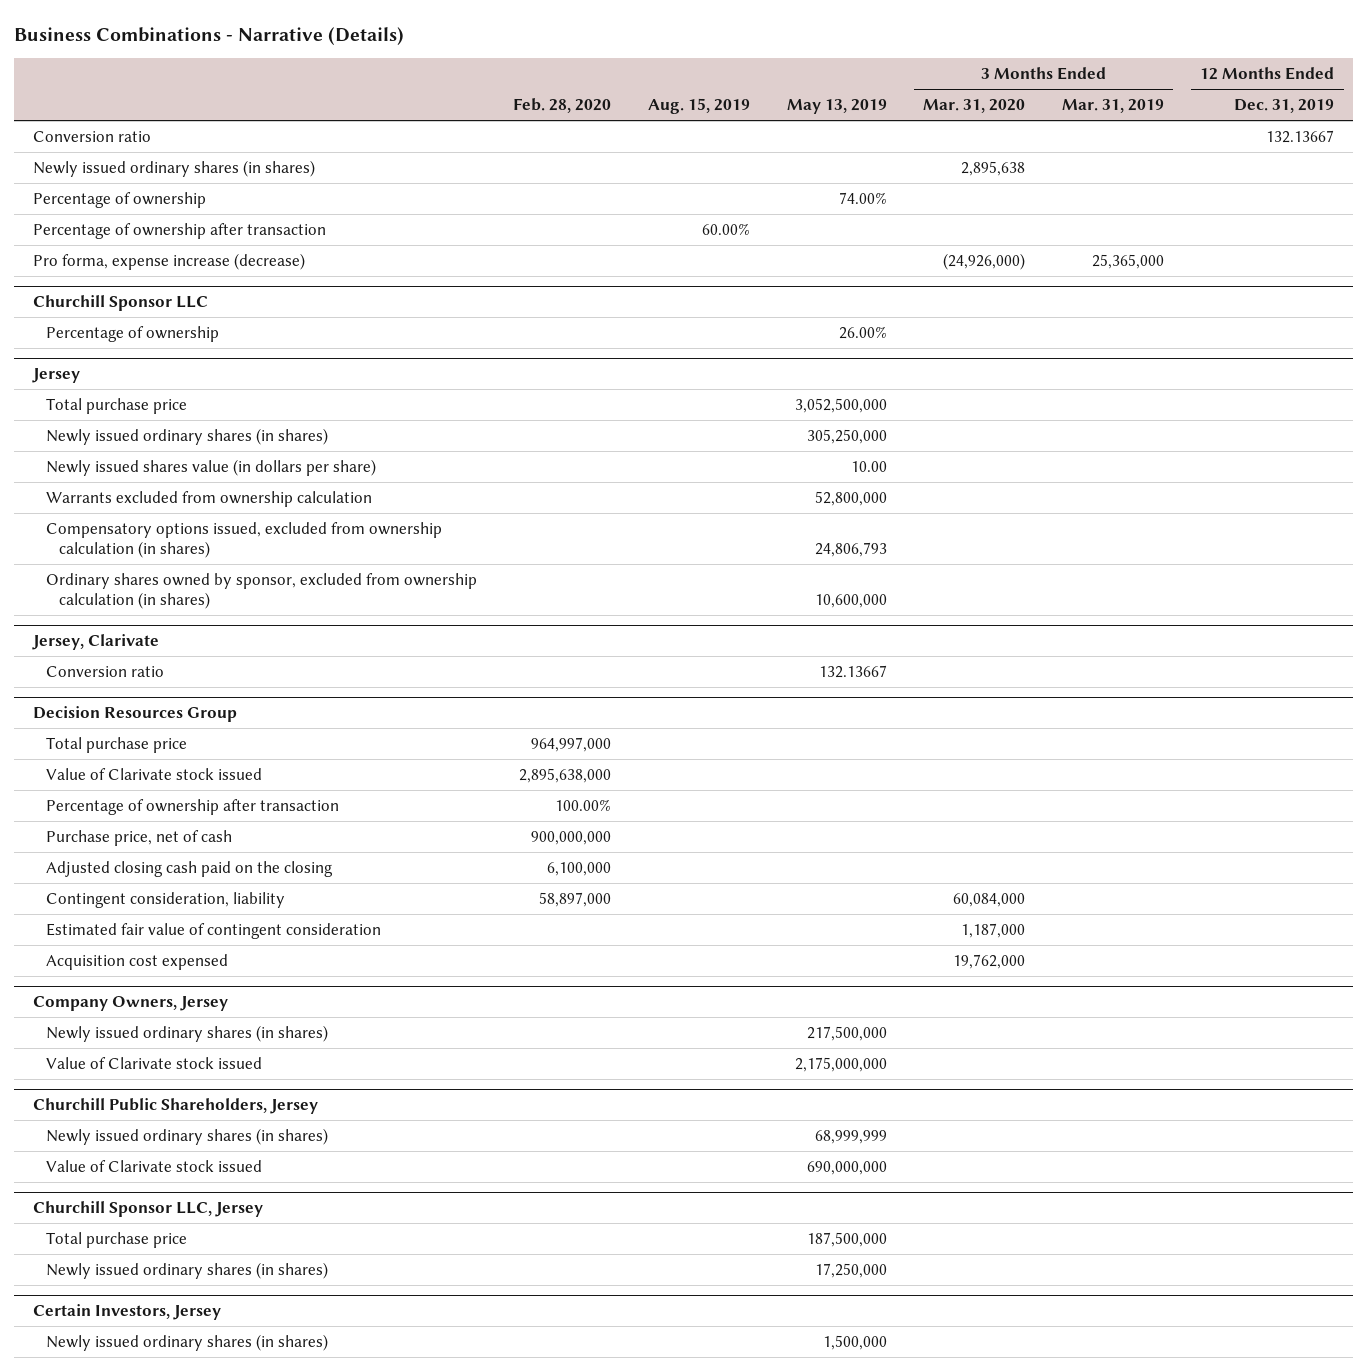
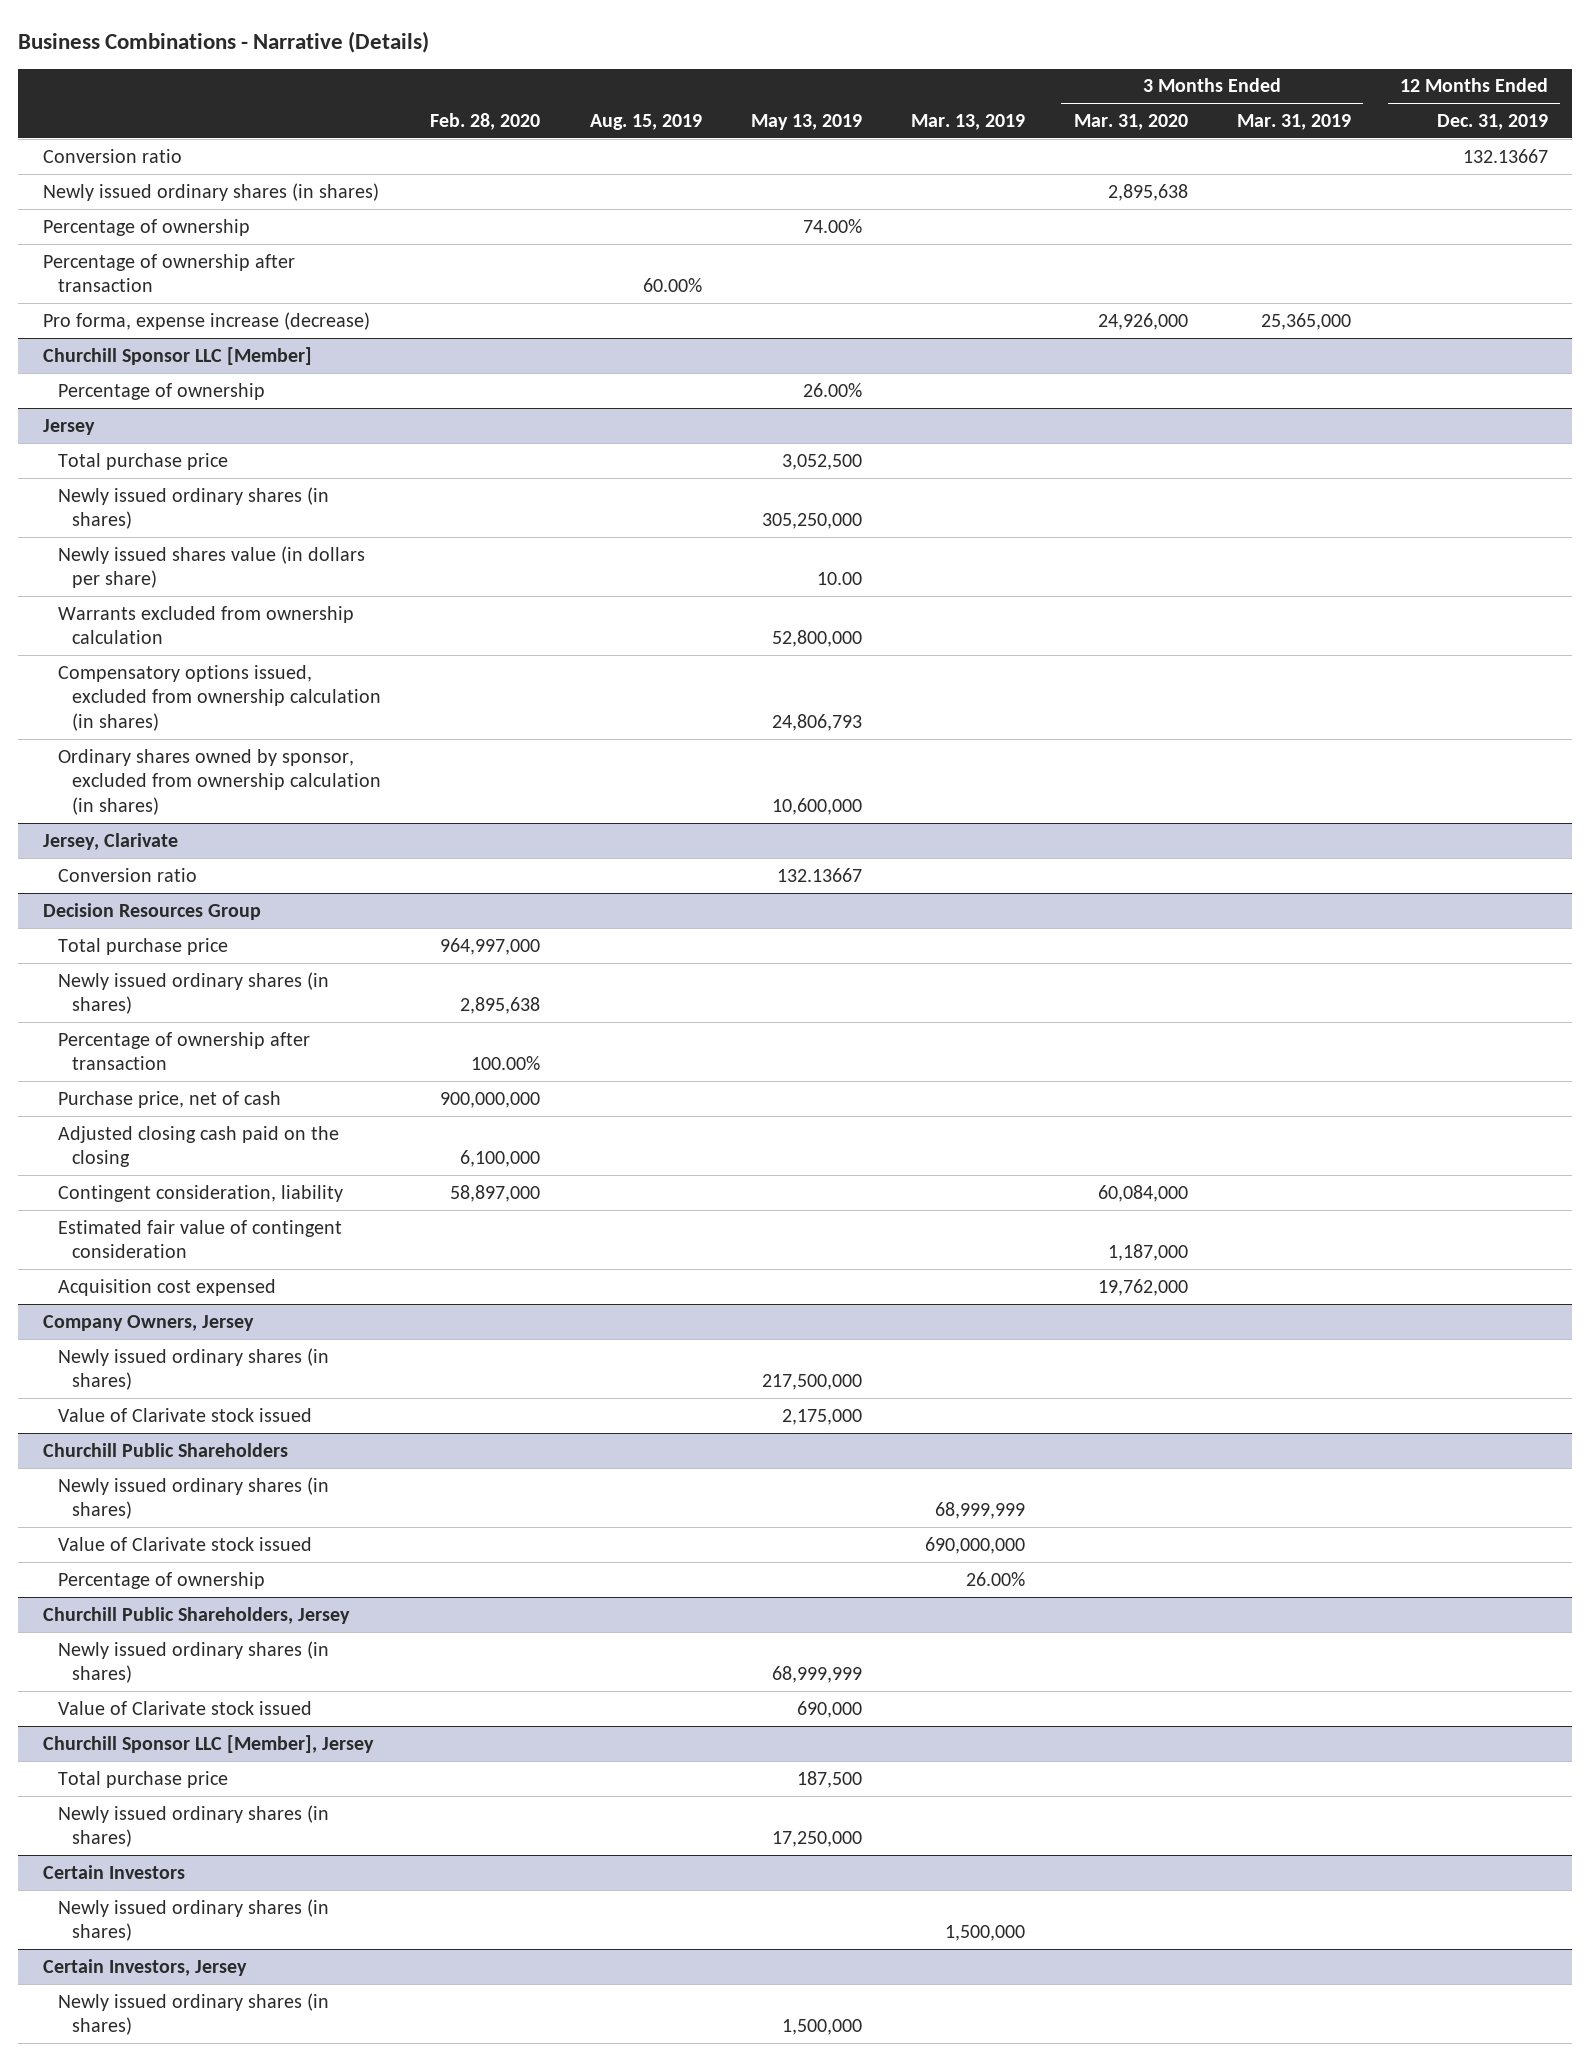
none -> [910,113,1025,130] Mar. 13, 2019
[943,253,1026,271] (24,926,000) -> [1097,312,1188,330] 24,926,000
[32,295,208,312] Churchill Sponsor LLC -> [43,346,313,365] Churchill Sponsor LLC [Member]
[794,398,887,414] 3,052,500,000 -> [781,453,862,470] 3,052,500
[45,768,262,781] Value of Clarivate stock issued -> none
none -> [57,971,329,1015] Newly issued ordinary shares (in shares)
[794,1057,887,1073] 2,175,000,000 -> [781,1408,862,1425] 2,175,000
none -> [43,1442,289,1457] Churchill Public Shareholders
none -> [57,1476,329,1520] Newly issued ordinary shares (in shares)
none -> [57,1536,312,1551] Value of Clarivate stock issued
none -> [57,1571,265,1589] Percentage of ownership
[806,1161,887,1176] 690,000,000 -> [796,1700,862,1718] 690,000
[32,1201,263,1218] Churchill Sponsor LLC, Jersey -> [43,1734,375,1753] Churchill Sponsor LLC [Member], Jersey
[806,1232,887,1248] 187,500,000 -> [796,1770,862,1788] 187,500
none -> [43,1864,186,1879] Certain Investors
none -> [57,1898,329,1942] Newly issued ordinary shares (in shares)

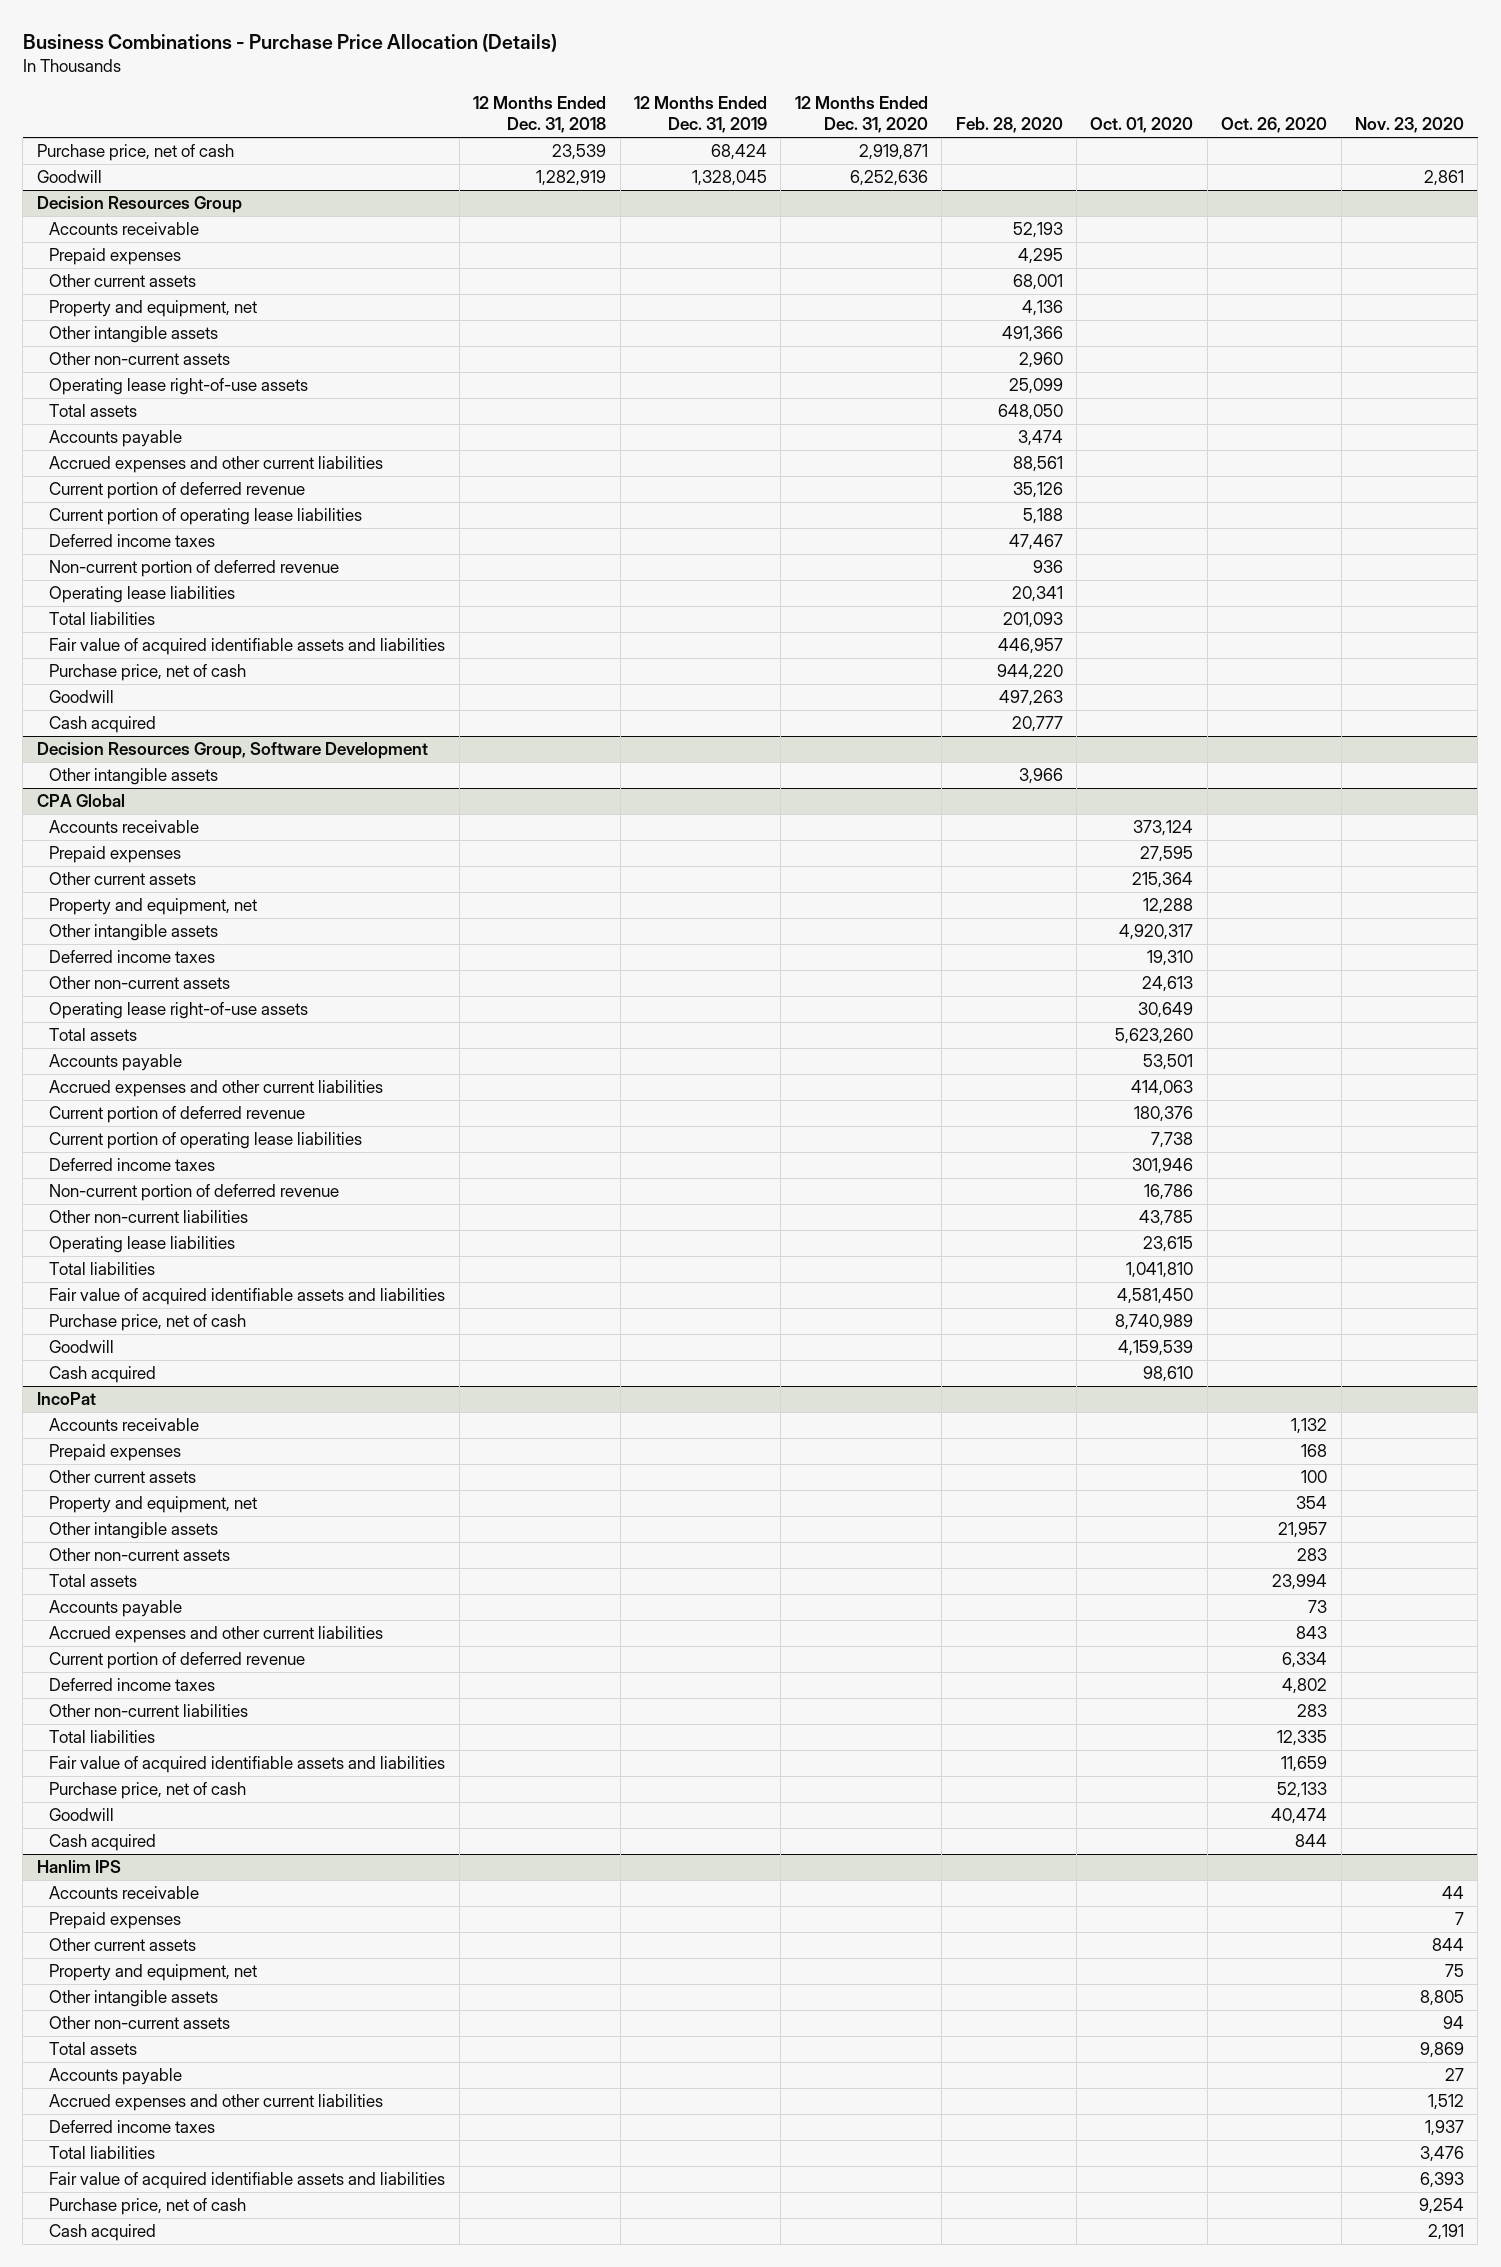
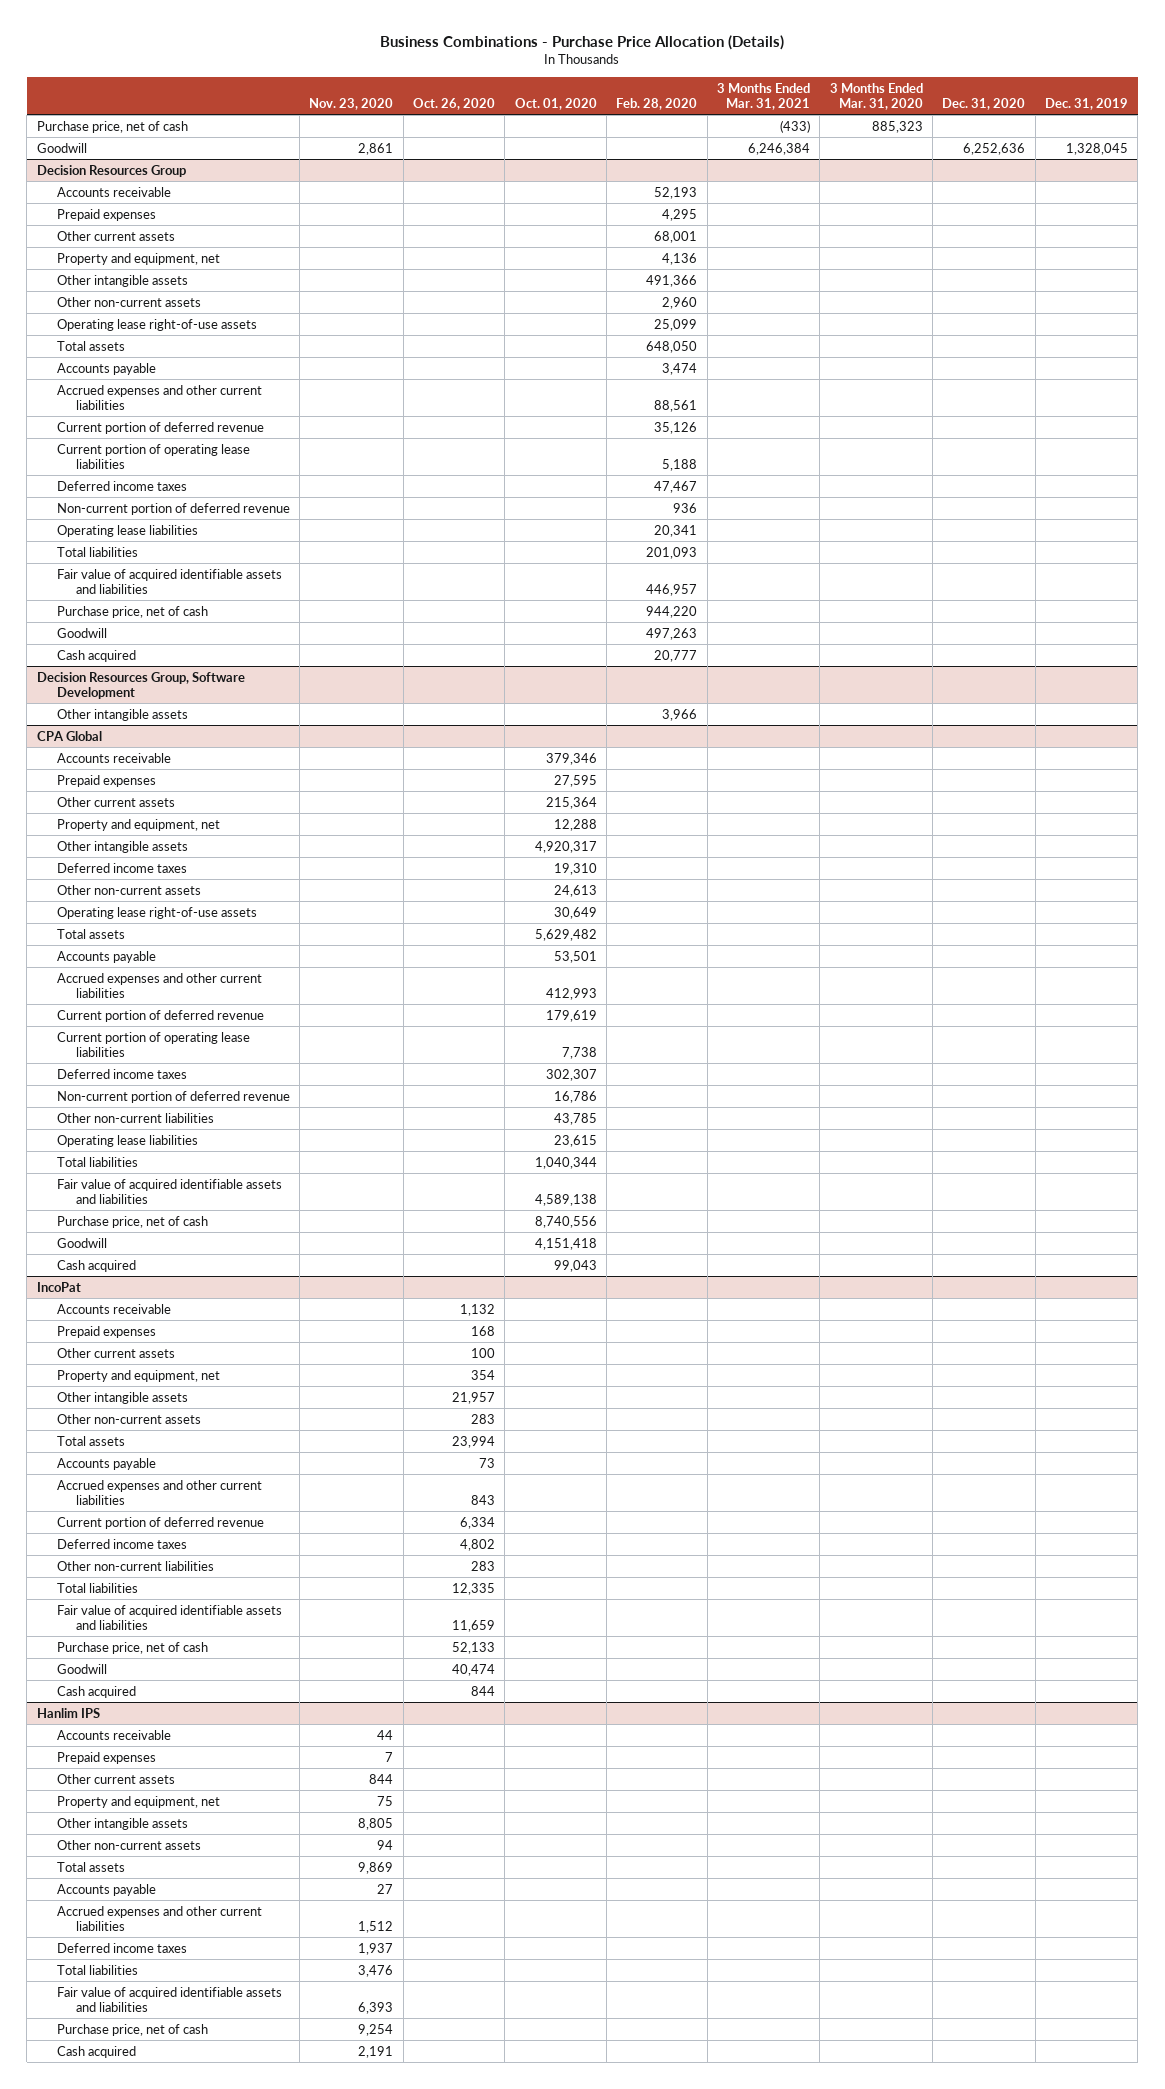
[473,95,607,134] 12 Months Ended Dec. 31, 2018 -> none
[633,95,767,134] 12 Months Ended Dec. 31, 2019 -> none
[794,95,928,134] 12 Months Ended Dec. 31, 2020 -> none
none -> [716,82,810,110] 3 Months Ended Mar. 31, 2021
none -> [829,82,923,110] 3 Months Ended Mar. 31, 2020
none -> [942,97,1026,110] Dec. 31, 2020
none -> [1045,97,1129,110] Dec. 31, 2019
[1133,820,1194,837] 373,124 -> [545,752,597,765] 379,346
[1115,1028,1194,1045] 5,623,260 -> [534,928,597,941] 5,629,482
[1131,1080,1194,1097] 414,063 -> [545,987,597,1000] 412,993
[1134,1106,1194,1123] 180,376 -> [545,1009,597,1022] 179,619
[1132,1158,1194,1175] 301,946 -> [545,1068,597,1081] 302,307
[1126,1262,1194,1279] 1,041,810 -> [534,1156,597,1169] 1,040,344
[1117,1288,1194,1305] 4,581,450 -> [534,1193,597,1206] 4,589,138
[1115,1314,1194,1331] 8,740,989 -> [534,1215,597,1228] 8,740,556
[1118,1340,1194,1357] 4,159,539 -> [534,1237,597,1250] 4,151,418
[1143,1366,1194,1383] 98,610 -> [553,1259,597,1272] 99,043

